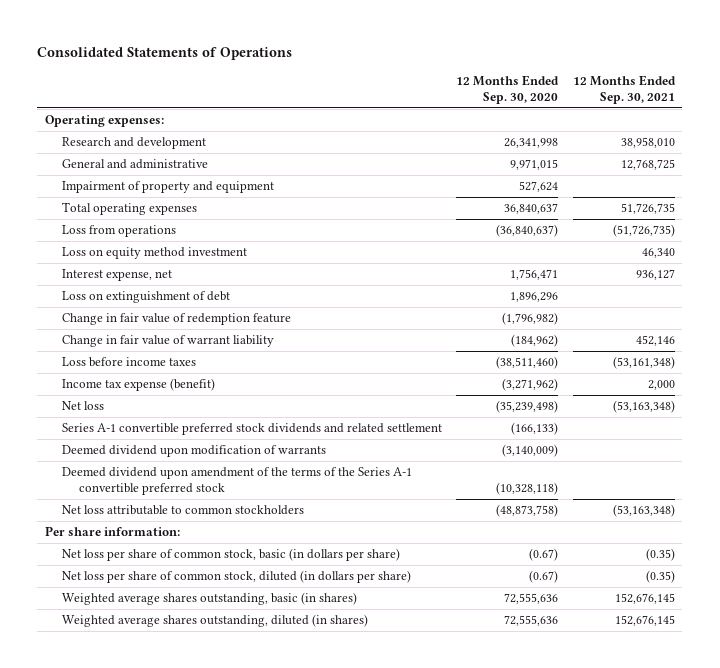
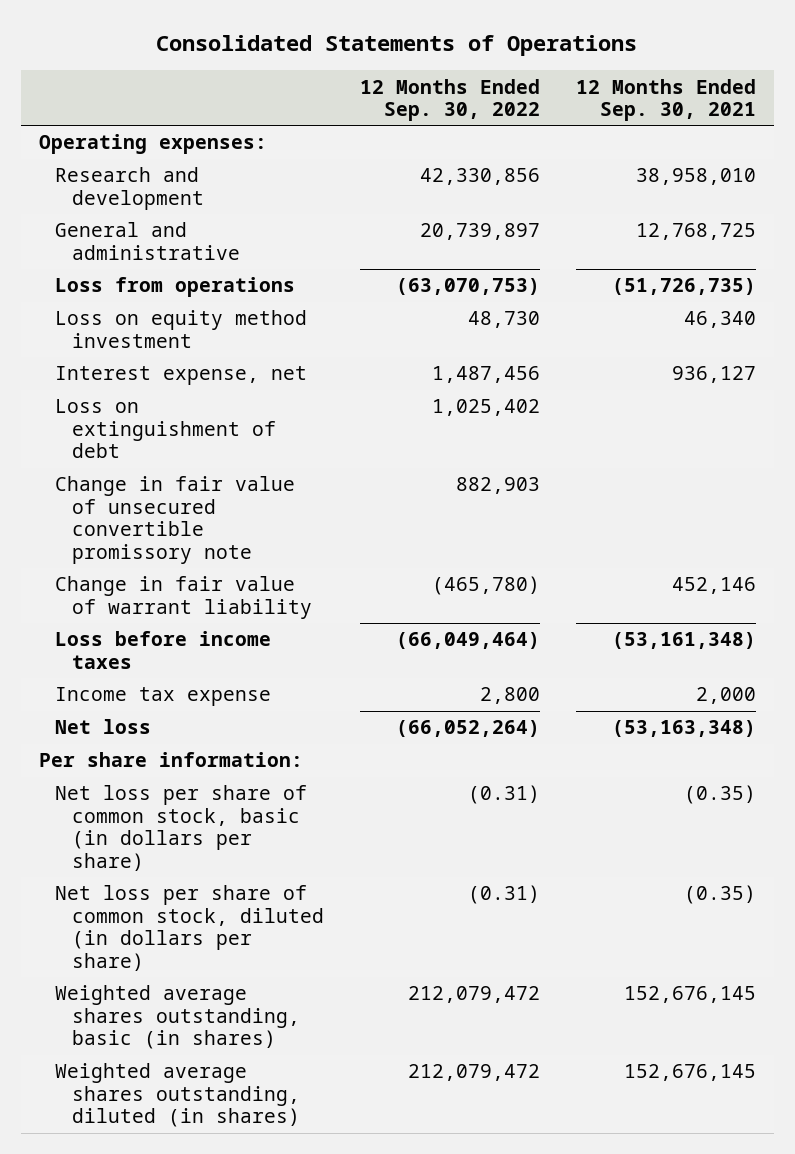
[456,74,560,105] 12 Months Ended Sep. 30, 2020 -> none
none -> [359,78,540,122] 12 Months Ended Sep. 30, 2022
[61,180,274,193] Impairment of property and equipment -> none
[61,201,197,215] Total operating expenses -> none
[61,312,291,325] Change in fair value of redemption feature -> [55,476,296,564] Change in fair value of unsecured convertible promissory note
[61,377,215,391] Income tax expense (benefit) -> [55,687,272,707] Income tax expense
[61,422,442,435] Series A-1 convertible preferred stock dividends and related settlement -> none
[61,444,326,457] Deemed dividend upon modification of warrants -> none
[61,466,412,496] Deemed dividend upon amendment of the terms of the Series A-1 convertible preferred stock -> none
[61,504,304,515] Net loss attributable to common stockholders -> none

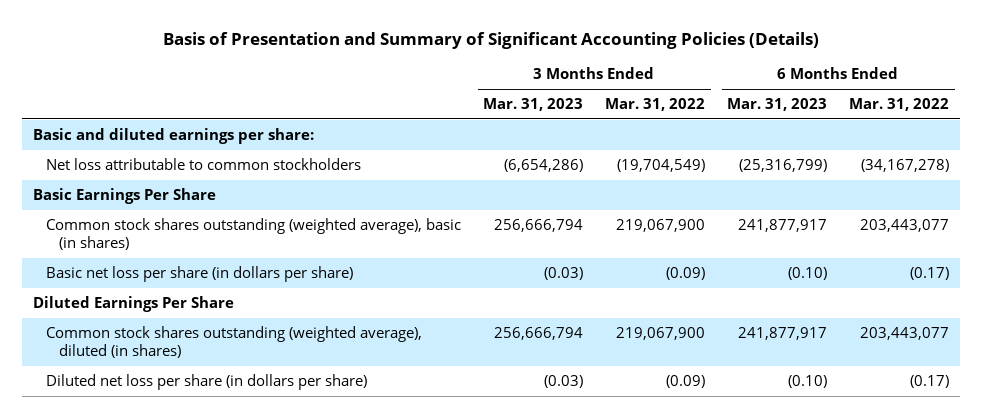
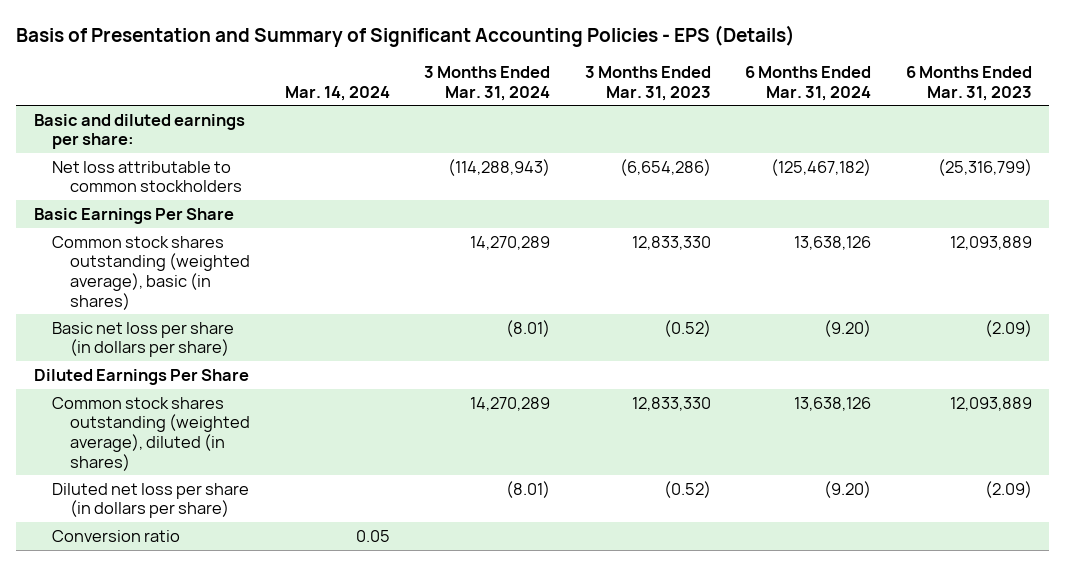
[162,31,819,49] Basis of Presentation and Summary of Significant Accounting Policies (Details) -> [16,24,796,47] Basis of Presentation and Summary of Significant Accounting Policies - EPS (Details)
[605,98,706,112] Mar. 31, 2022 -> none
[849,98,950,112] Mar. 31, 2022 -> none
none -> [284,85,390,101] Mar. 14, 2024
none -> [424,65,551,101] 3 Months Ended Mar. 31, 2024
none -> [745,65,872,101] 6 Months Ended Mar. 31, 2024
[494,219,584,233] 256,666,794 -> [631,235,711,250] 12,833,330
[738,219,828,233] 241,877,917 -> [950,235,1033,250] 12,093,889
[544,267,584,281] (0.03) -> [663,319,711,337] (0.52)
[788,267,828,281] (0.10) -> [985,319,1033,337] (2.09)
[494,327,584,341] 256,666,794 -> [631,396,711,411] 12,833,330
[738,327,828,341] 241,877,917 -> [950,396,1033,411] 12,093,889
[544,375,584,389] (0.03) -> [663,480,711,498] (0.52)
[788,375,828,389] (0.10) -> [985,480,1033,498] (2.09)
none -> [51,529,180,542] Conversion ratio

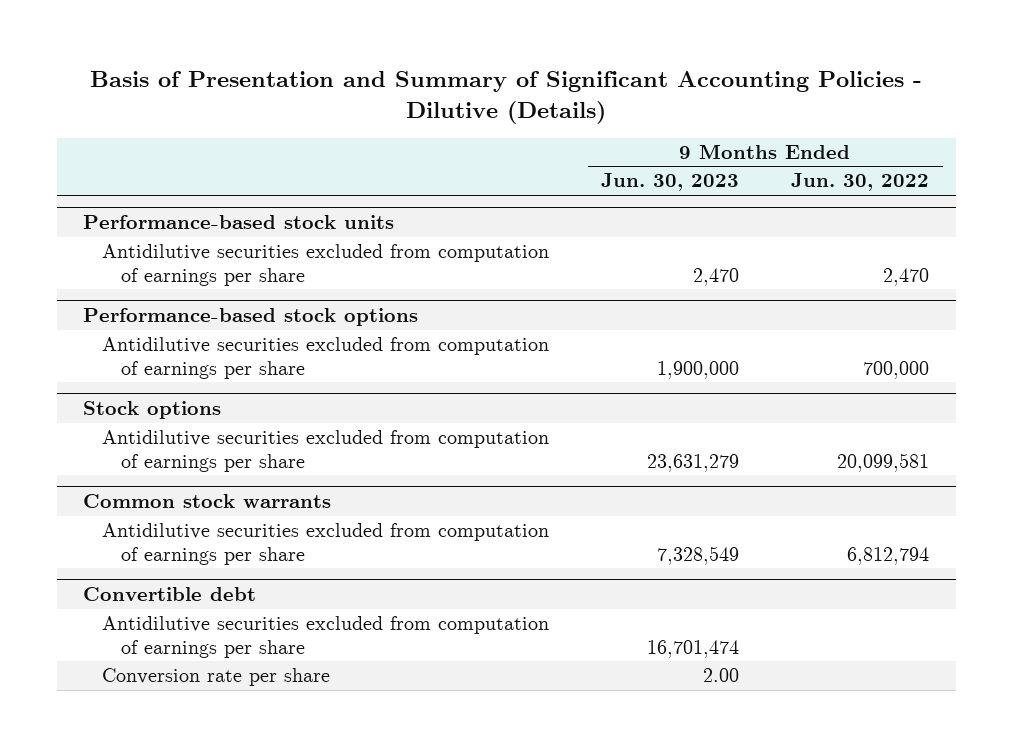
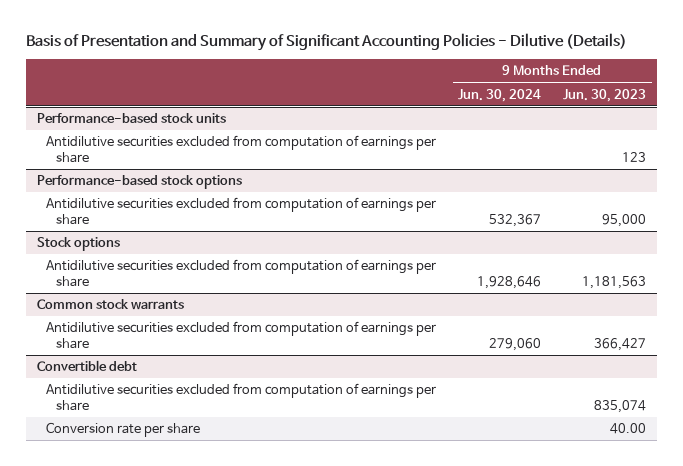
[791,173,930,192] Jun. 30, 2022 -> none
none -> [458,88,542,102] Jun. 30, 2024
[693,267,740,286] 2,470 -> [622,152,647,163] 123
[657,360,740,379] 1,900,000 -> [602,214,647,228] 95,000
[647,453,740,472] 23,631,279 -> [582,276,647,290] 1,181,563
[657,545,740,565] 7,328,549 -> [594,338,647,352] 366,427
[647,639,740,658] 16,701,474 -> [594,400,647,414] 835,074
[703,668,740,683] 2.00 -> [610,423,647,435] 40.00

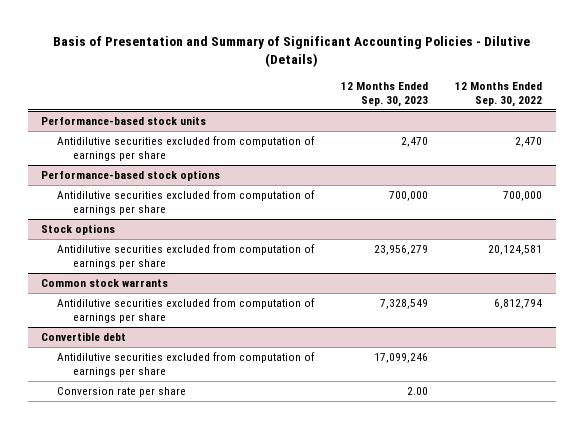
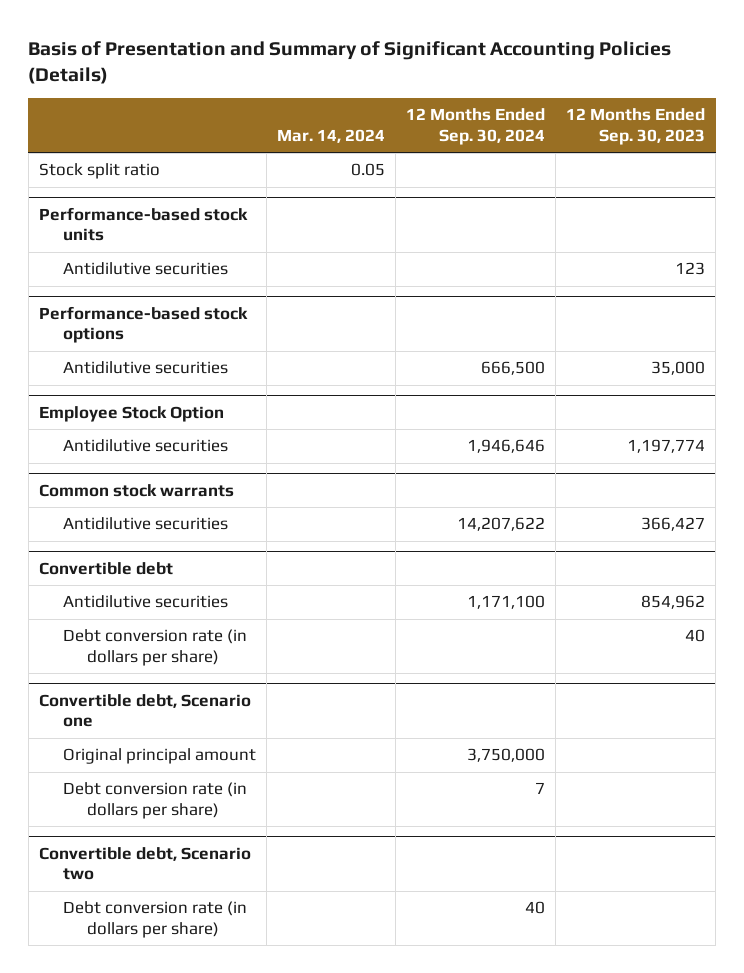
[52,35,530,68] Basis of Presentation and Summary of Significant Accounting Policies - Dilutive (Details) -> [28,40,672,84] Basis of Presentation and Summary of Significant Accounting Policies (Details)
[455,81,543,108] 12 Months Ended Sep. 30, 2022 -> none
none -> [277,128,386,143] Mar. 14, 2024
none -> [406,108,546,145] 12 Months Ended Sep. 30, 2024
none -> [39,163,161,180] Stock split ratio
[56,136,315,162] Antidilutive securities excluded from computation of earnings per share -> [62,262,228,276] Antidilutive securities
[401,137,429,148] 2,470 -> [675,262,706,276] 123
[56,190,315,216] Antidilutive securities excluded from computation of earnings per share -> [62,361,228,375] Antidilutive securities
[389,191,429,202] 700,000 -> [651,361,706,376] 35,000
[41,224,116,236] Stock options -> [39,405,225,422] Employee Stock Option
[56,244,315,270] Antidilutive securities excluded from computation of earnings per share -> [62,439,228,453] Antidilutive securities
[374,245,429,256] 23,956,279 -> [627,439,706,454] 1,197,774
[56,298,315,324] Antidilutive securities excluded from computation of earnings per share -> [62,517,228,531] Antidilutive securities
[380,299,429,310] 7,328,549 -> [641,517,706,532] 366,427
[56,352,315,378] Antidilutive securities excluded from computation of earnings per share -> [62,595,228,609] Antidilutive securities
[374,353,429,364] 17,099,246 -> [641,595,706,610] 854,962
[56,387,186,398] Conversion rate per share -> [62,629,247,666] Debt conversion rate (in dollars per share)
[407,387,429,396] 2.00 -> [685,629,706,643] 40
none -> [39,693,252,728] Convertible debt, Scenario one
none -> [62,748,256,765] Original principal amount
none -> [62,782,247,819] Debt conversion rate (in dollars per share)
none -> [39,846,252,881] Convertible debt, Scenario two
none -> [62,901,247,938] Debt conversion rate (in dollars per share)

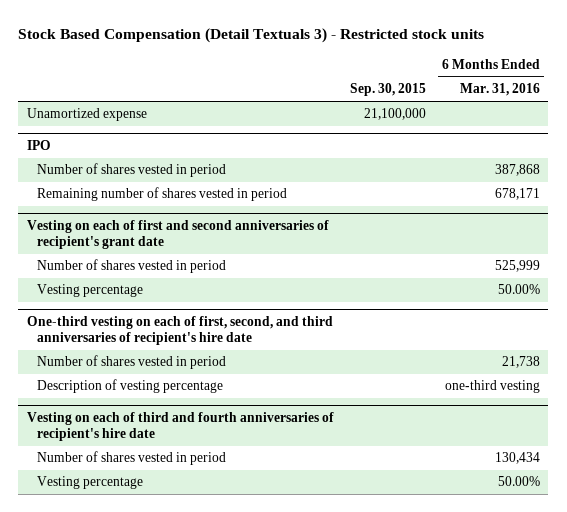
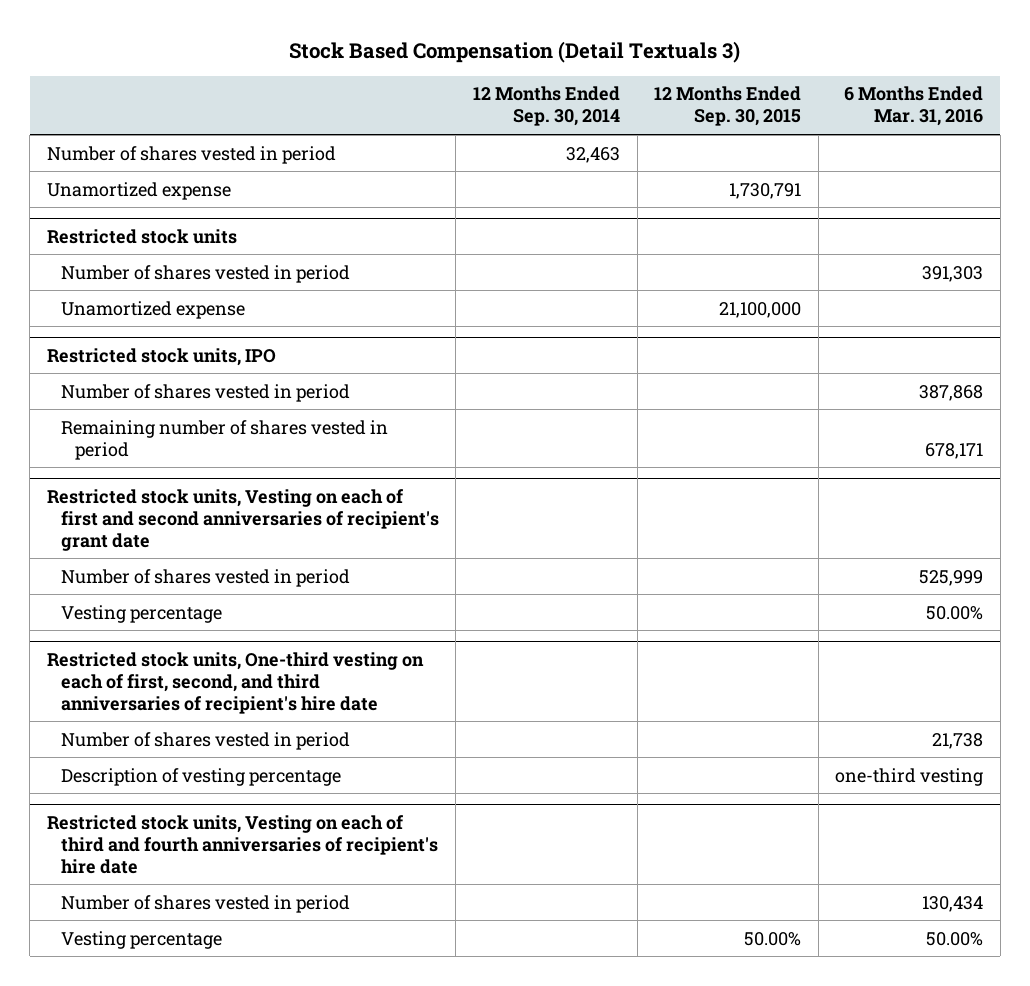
[18,28,485,44] Stock Based Compensation (Detail Textuals 3) - Restricted stock units -> [289,40,741,63] Stock Based Compensation (Detail Textuals 3)
[349,83,426,97] Sep. 30, 2015 -> none
none -> [473,86,621,127] 12 Months Ended Sep. 30, 2014
none -> [654,86,802,127] 12 Months Ended Sep. 30, 2015
none -> [47,145,337,164] Number of shares vested in period
[26,140,51,151] IPO -> [47,228,238,244] Restricted stock units
none -> [60,264,350,283] Number of shares vested in period
none -> [60,300,245,319] Unamortized expense
none -> [47,347,277,366] Restricted stock units, IPO
[26,220,329,250] Vesting on each of first and second anniversaries of recipient's grant date -> [47,488,439,551] Restricted stock units, Vesting on each of first and second anniversaries of recipient's grant date
[26,316,333,346] One-third vesting on each of first, second, and third anniversaries of recipient's hire date -> [47,651,425,714] Restricted stock units, One-third vesting on each of first, second, and third anniversaries of recipient's hire date
[26,412,334,442] Vesting on each of third and fourth anniversaries of recipient's hire date -> [47,814,438,874] Restricted stock units, Vesting on each of third and fourth anniversaries of recipient's hire date

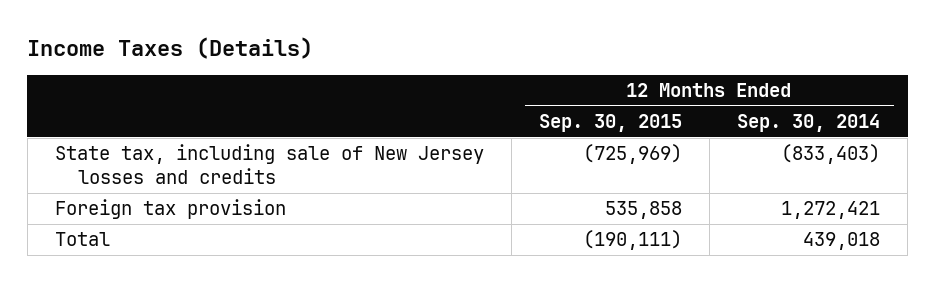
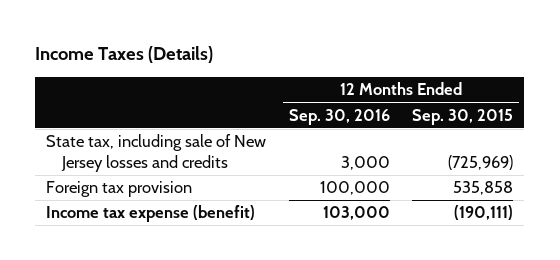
[736,113,880,132] Sep. 30, 2014 -> none
none -> [288,108,390,125] Sep. 30, 2016
[54,232,110,247] Total -> [46,205,256,223] Income tax expense (benefit)

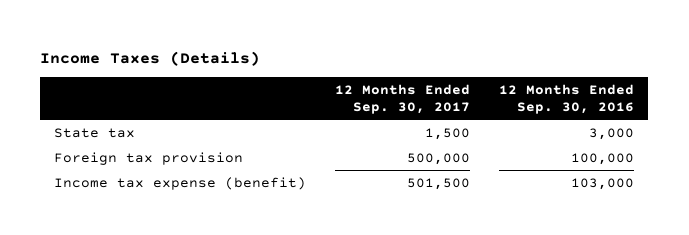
[412,108,514,125] Sep. 30, 2015 -> none
none -> [335,83,471,114] 12 Months Ended Sep. 30, 2017
[46,134,267,173] State tax, including sale of New Jersey losses and credits -> [54,127,136,138] State tax

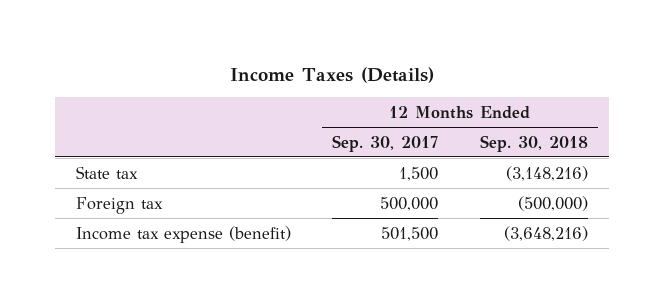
[499,83,635,114] 12 Months Ended Sep. 30, 2016 -> none
none -> [479,134,588,152] Sep. 30, 2018
[54,151,244,165] Foreign tax provision -> [75,196,163,214] Foreign tax

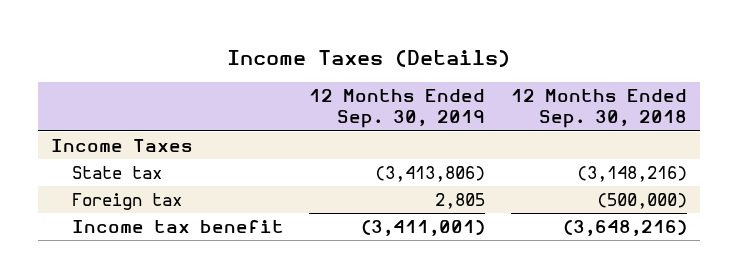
[332,134,439,152] Sep. 30, 2017 -> none
none -> [309,88,486,129] 12 Months Ended Sep. 30, 2019
none -> [50,139,193,153] Income Taxes
[75,225,291,243] Income tax expense (benefit) -> [72,220,285,234] Income tax benefit

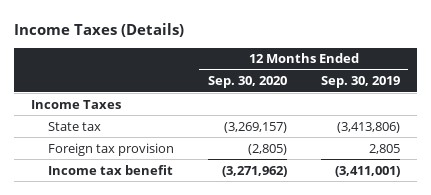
[510,88,687,129] 12 Months Ended Sep. 30, 2018 -> none
none -> [207,76,287,89] Sep. 30, 2020
[72,193,183,211] Foreign tax -> [47,142,174,156] Foreign tax provision

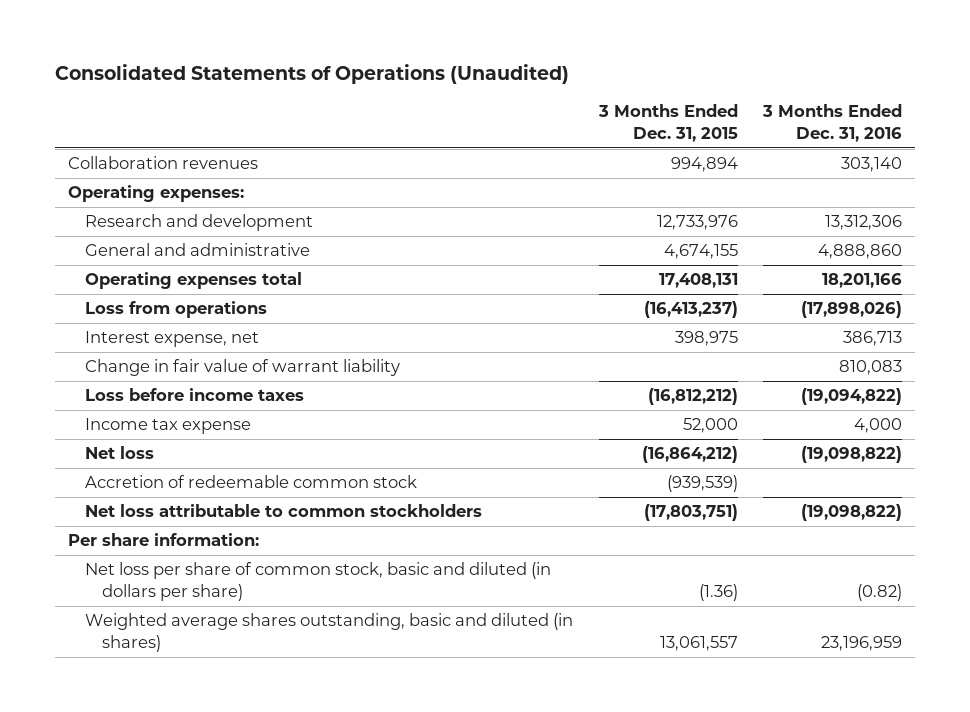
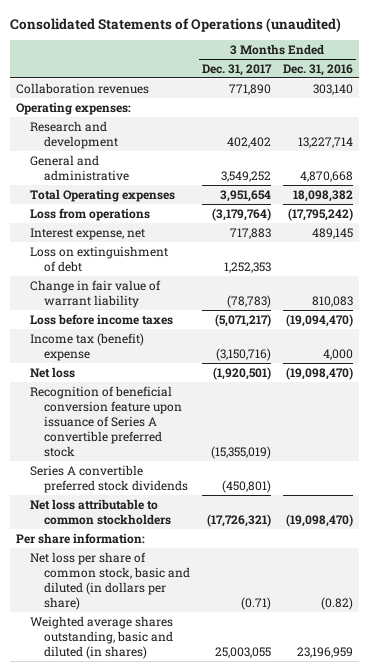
[54,64,569,85] Consolidated Statements of Operations (Unaudited) -> [10,17,342,32] Consolidated Statements of Operations (unaudited)
[597,104,738,142] 3 Months Ended Dec. 31, 2015 -> none
none -> [201,63,272,76] Dec. 31, 2017
[825,215,903,231] 13,312,306 -> [297,136,353,148] 13,227,714
[818,244,903,260] 4,888,860 -> [299,170,353,182] 4,870,668
[85,272,303,290] Operating expenses total -> [30,188,176,202] Total Operating expenses
[822,273,903,289] 18,201,166 -> [292,189,353,202] 18,098,382
[801,301,903,319] (17,898,026) -> [287,207,353,221] (17,795,242)
[843,331,903,347] 386,713 -> [311,227,353,239] 489,145
none -> [30,245,169,272] Loss on extinguishment of debt
[85,475,418,489] Accretion of redeemable common stock -> none
[801,388,903,406] (19,094,822) -> [285,313,353,327] (19,094,470)
[85,418,252,435] Income tax expense -> [30,332,145,361] Income tax (benefit) expense
[801,446,903,464] (19,098,822) -> [285,366,353,380] (19,098,470)
none -> [30,385,183,457] Recognition of beneficial conversion feature upon issuance of Series A convertible preferred stock
none -> [30,464,189,493] Series A convertible preferred stock dividends
[801,504,903,522] (19,098,822) -> [285,513,353,527] (19,098,470)

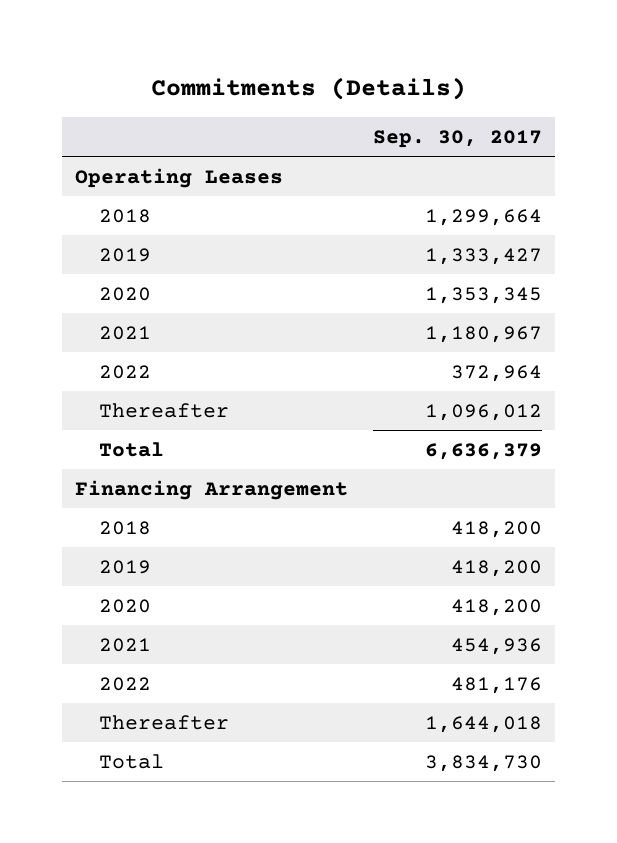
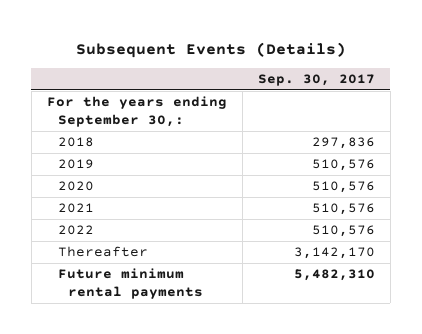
[150,77,466,101] Commitments (Details) -> [75,41,346,58] Subsequent Events (Details)
[99,441,165,457] Total -> none
[74,479,348,500] Financing Arrangement -> none
[99,520,152,535] 2018 -> none
[99,559,152,574] 2019 -> none
[99,598,152,613] 2020 -> none
[99,637,152,652] 2021 -> none
[99,676,152,691] 2022 -> none
[99,714,230,730] Thereafter -> none
[99,753,165,769] Total -> none
[74,167,283,188] Operating Leases -> [46,96,227,128] For the years ending September 30,:
[425,208,543,226] 1,299,664 -> [311,137,375,150] 297,836
[425,247,543,265] 1,333,427 -> [311,159,375,172] 510,576
[425,286,543,304] 1,353,345 -> [311,181,375,194] 510,576
[425,325,543,343] 1,180,967 -> [311,203,375,216] 510,576
[451,364,543,382] 372,964 -> [311,225,375,238] 510,576
[425,403,543,421] 1,096,012 -> [293,247,375,260] 3,142,170
none -> [57,268,204,300] Future minimum rental payments

